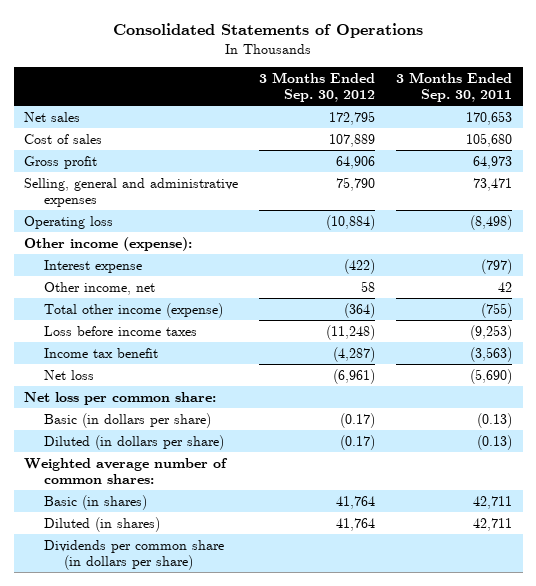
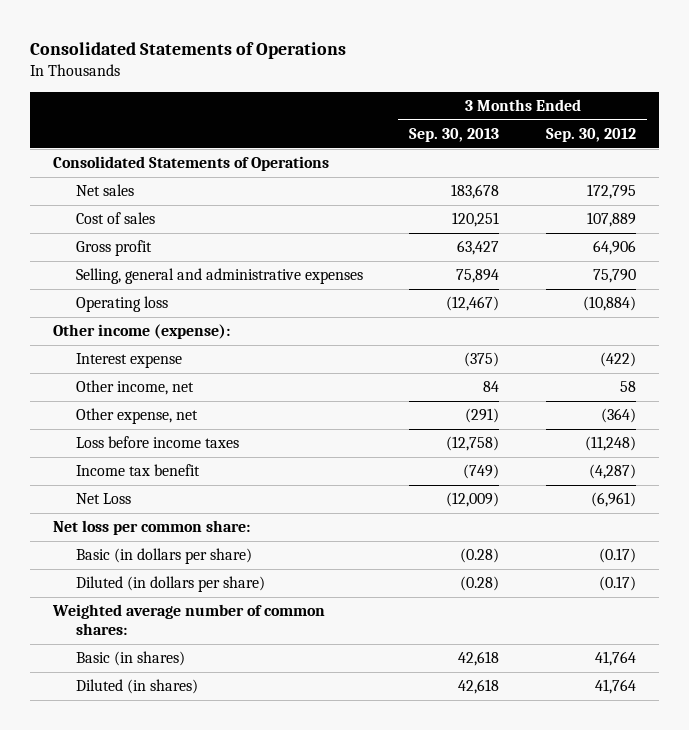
[396,72,513,103] 3 Months Ended Sep. 30, 2011 -> none
none -> [409,127,500,142] Sep. 30, 2013
none -> [53,156,330,172] Consolidated Statements of Operations
[44,302,224,318] Total other income (expense) -> [75,408,198,425] Other expense, net
[44,369,95,380] Net loss -> [75,493,131,505] Net Loss
[44,539,225,570] Dividends per common share (in dollars per share) -> none

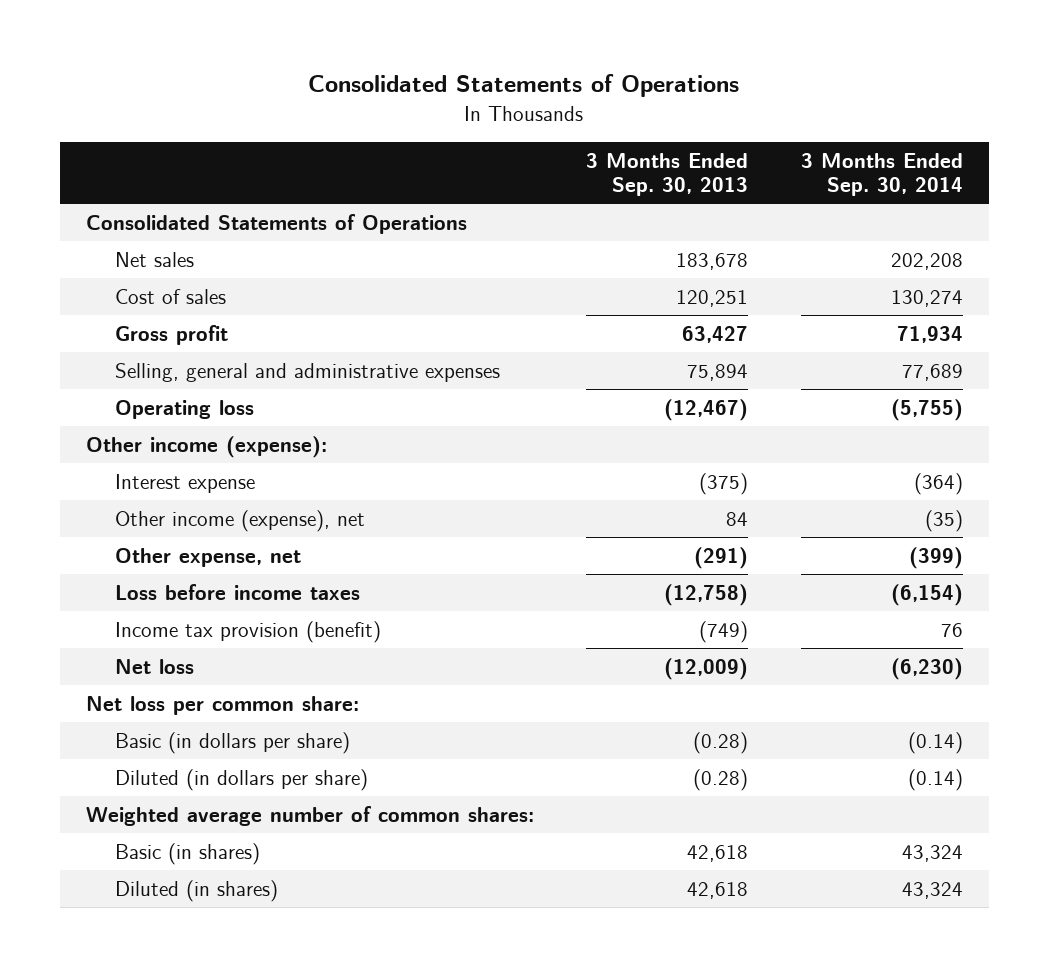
[545,127,636,142] Sep. 30, 2012 -> none
none -> [800,152,963,197] 3 Months Ended Sep. 30, 2014
[75,380,194,396] Other income, net -> [114,509,365,532] Other income (expense), net
[75,464,200,477] Income tax benefit -> [114,620,381,643] Income tax provision (benefit)
[75,493,131,505] Net Loss -> [114,658,194,674] Net loss

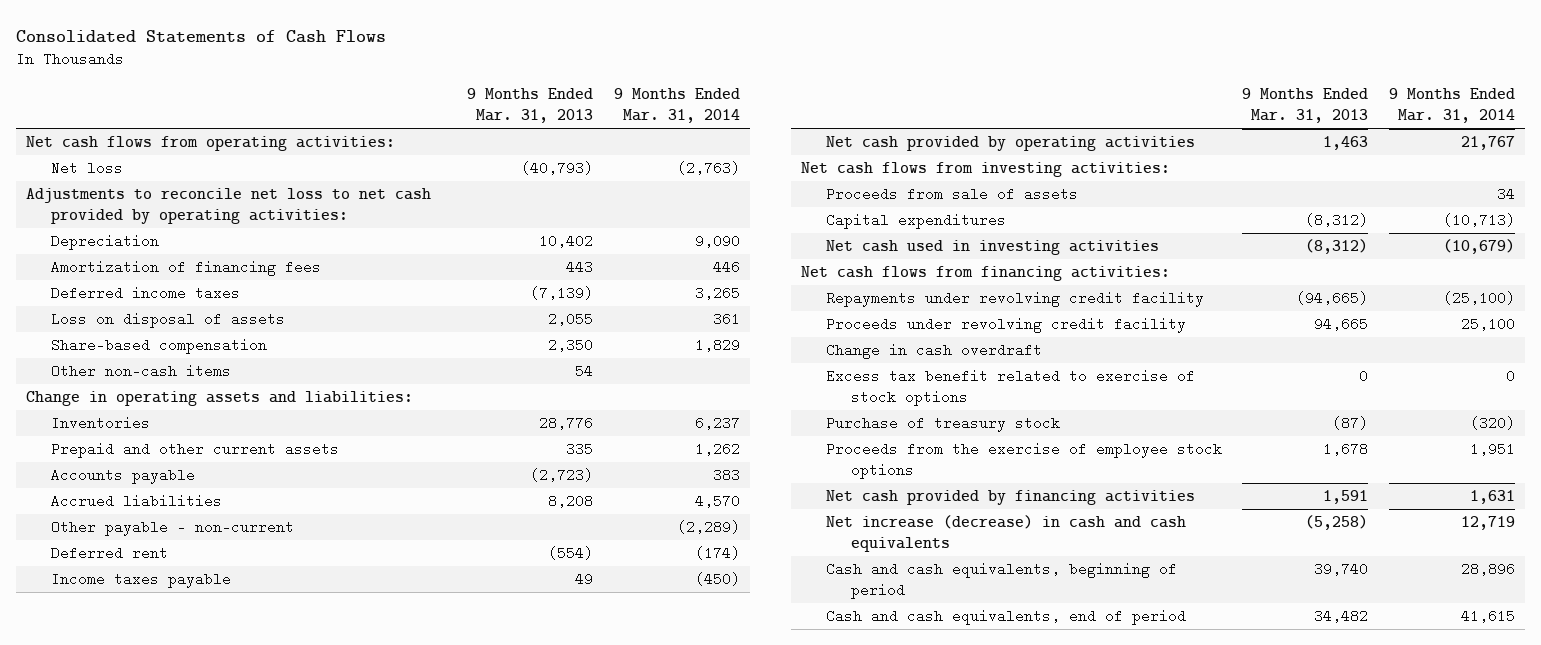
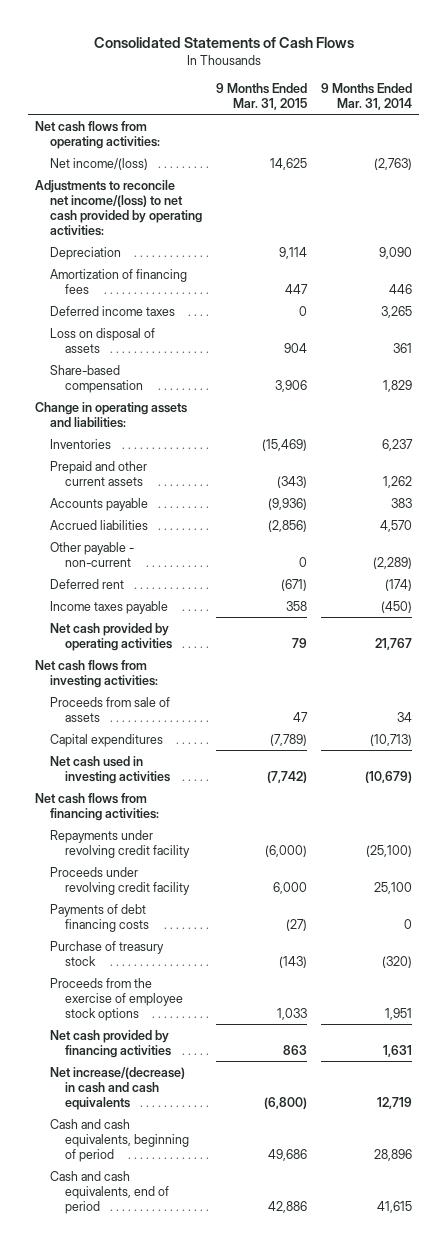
[467,88,594,124] 9 Months Ended Mar. 31, 2013 -> none
none -> [216,82,308,110] 9 Months Ended Mar. 31, 2015
[51,161,124,176] Net loss -> [50,157,149,170] Net income/(loss)
[26,188,432,225] Adjustments to reconcile net loss to net cash provided by operating activities: -> [35,179,203,236] Adjustments to reconcile net income/(loss) to net cash provided by operating activities:
[51,364,232,379] Other non-cash items -> none
[826,343,1043,360] Change in cash overdraft -> none
[826,369,1196,407] Excess tax benefit related to exercise of stock options -> none
none -> [50,903,150,932] Payments of debt financing costs
[826,515,1187,553] Net increase (decrease) in cash and cash equivalents -> [50,1066,186,1110] Net increase/(decrease) in cash and cash equivalents

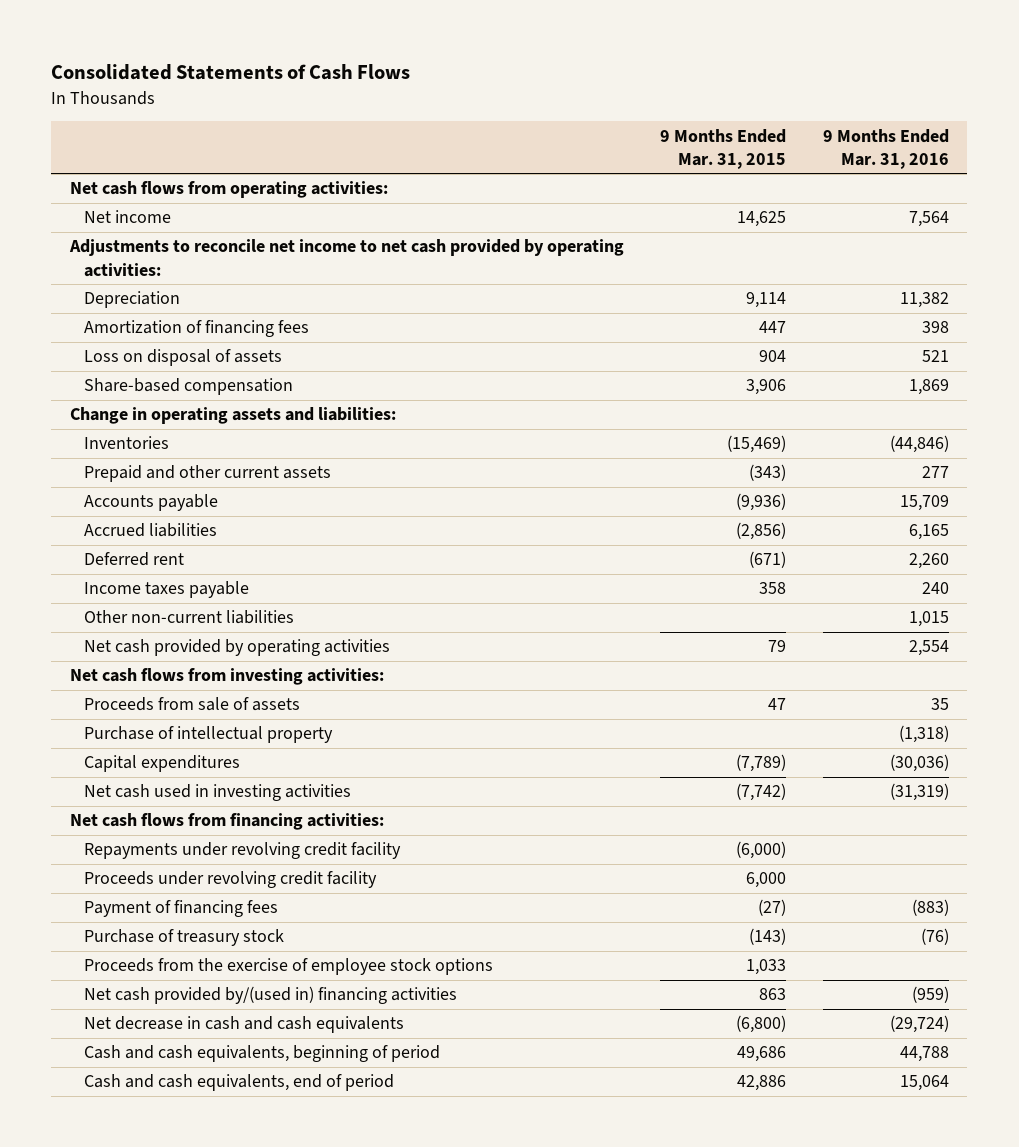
[321,82,413,110] 9 Months Ended Mar. 31, 2014 -> none
none -> [822,128,949,169] 9 Months Ended Mar. 31, 2016
[50,157,149,170] Net income/(loss) -> [83,210,171,224] Net income
[35,179,203,236] Adjustments to reconcile net income/(loss) to net cash provided by operating activities: -> [68,239,624,277] Adjustments to reconcile net income to net cash provided by operating activities:
[50,305,176,316] Deferred income taxes -> none
[50,541,135,567] Other payable - non-current -> none
none -> [83,610,294,625] Other non-current liabilities
none -> [83,726,333,744] Purchase of intellectual property
[50,903,150,932] Payments of debt financing costs -> [83,900,278,918] Payment of financing fees
[50,1029,172,1058] Net cash provided by financing activities -> [83,986,457,1005] Net cash provided by/(used in) financing activities
[50,1066,186,1110] Net increase/(decrease) in cash and cash equivalents -> [83,1016,404,1034] Net decrease in cash and cash equivalents

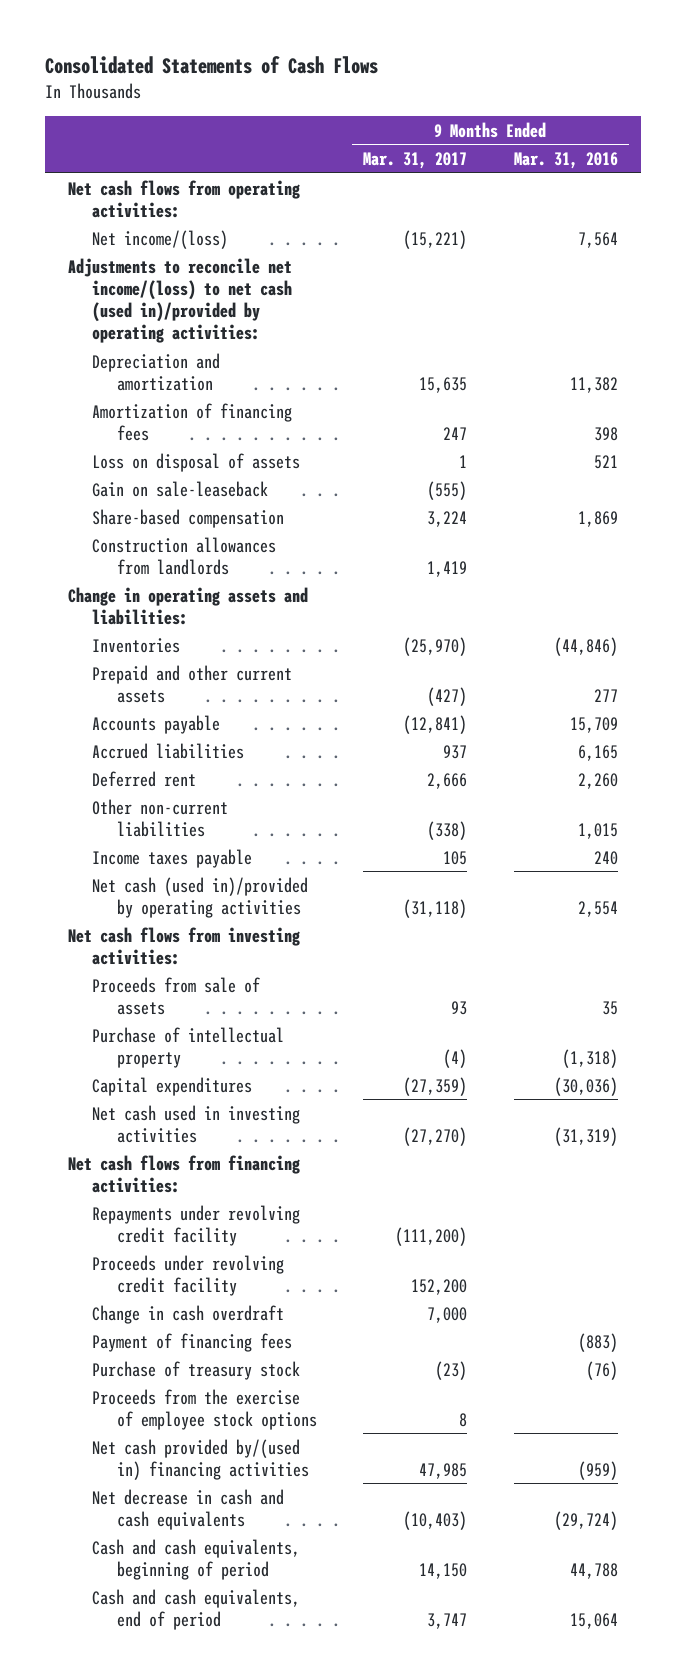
[660,128,787,169] 9 Months Ended Mar. 31, 2015 -> none
none -> [363,151,468,169] Mar. 31, 2017
[83,210,171,224] Net income -> [92,229,229,249] Net income/(loss)
[68,239,624,277] Adjustments to reconcile net income to net cash provided by operating activities: -> [68,257,293,343] Adjustments to reconcile net income/(loss) to net cash (used in)/provided by operating activities:
[83,291,180,309] Depreciation -> [92,352,221,391] Depreciation and amortization
none -> [92,480,269,497] Gain on sale-leaseback
none -> [92,536,277,575] Construction allowances from landlords
[83,581,249,599] Income taxes payable -> [92,848,253,868] Income taxes payable
[83,639,390,657] Net cash provided by operating activities -> [92,876,309,918] Net cash (used in)/provided by operating activities
none -> [92,1304,285,1324] Change in cash overdraft

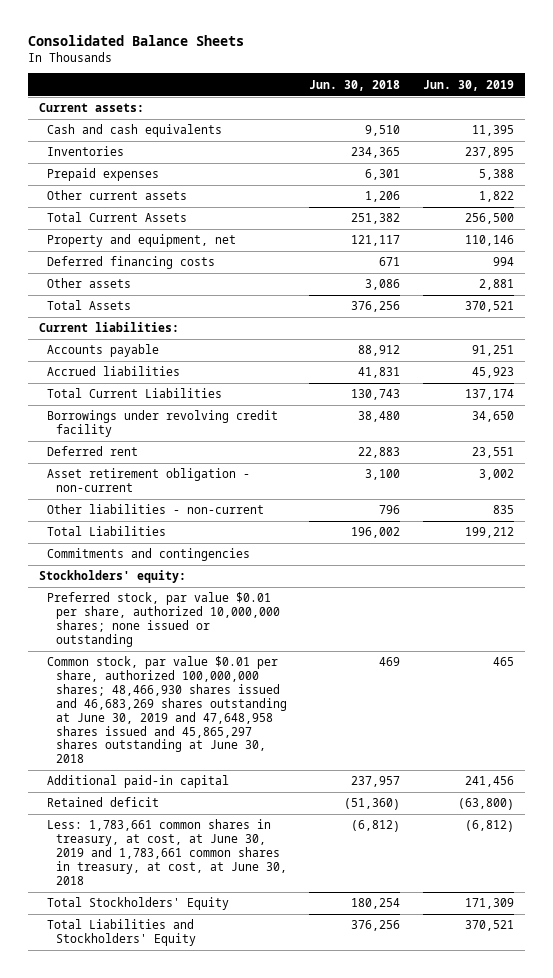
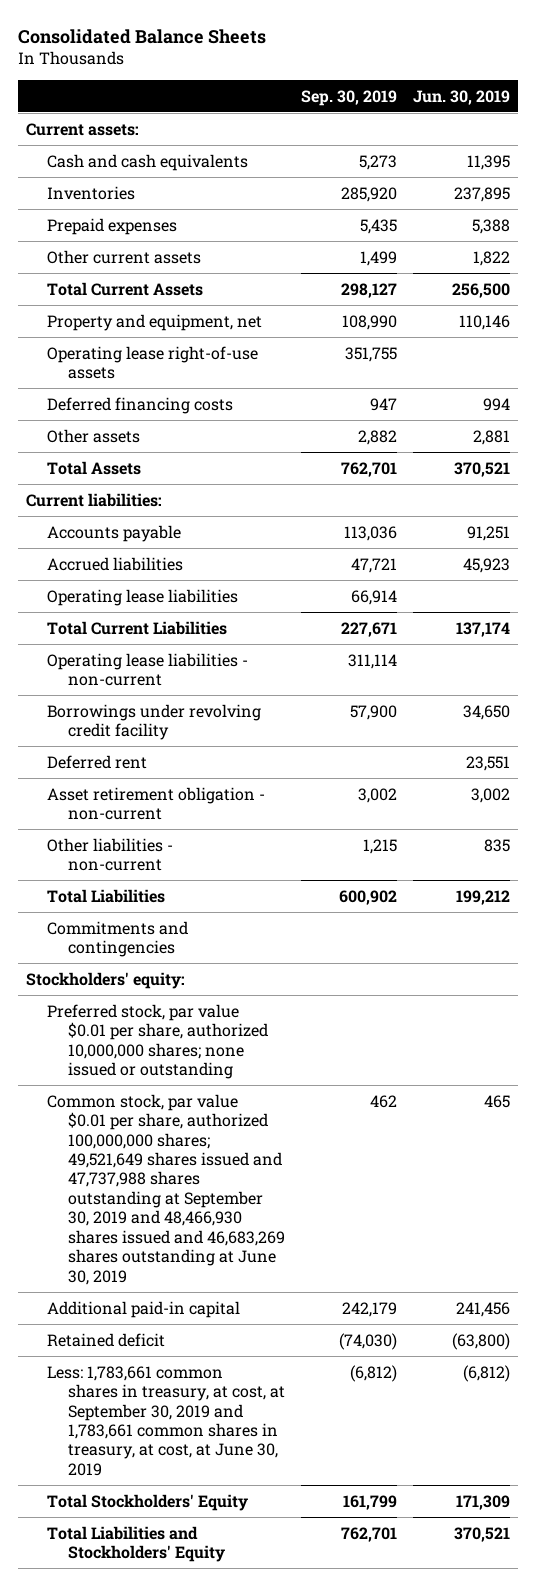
[309,79,401,91] Jun. 30, 2018 -> none
none -> [300,89,397,106] Sep. 30, 2019
none -> [47,345,259,380] Operating lease right-of-use assets
none -> [47,588,239,606] Operating lease liabilities
none -> [47,652,249,687] Operating lease liabilities - non-current
[47,656,288,764] Common stock, par value $0.01 per share, authorized 100,000,000 shares; 48,466,930 shares issued and 46,683,269 shares outstanding at June 30, 2019 and 47,648,958 shares issued and 45,865,297 shares outstanding at June 30, 2018 -> [47,1093,286,1285] Common stock, par value $0.01 per share, authorized 100,000,000 shares; 49,521,649 shares issued and 47,737,988 shares outstanding at September 30, 2019 and 48,466,930 shares issued and 46,683,269 shares outstanding at June 30, 2019
[47,819,288,885] Less: 1,783,661 common shares in treasury, at cost, at June 30, 2019 and 1,783,661 common shares in treasury, at cost, at June 30, 2018 -> [47,1365,286,1476] Less: 1,783,661 common shares in treasury, at cost, at September 30, 2019 and 1,783,661 common shares in treasury, at cost, at June 30, 2019

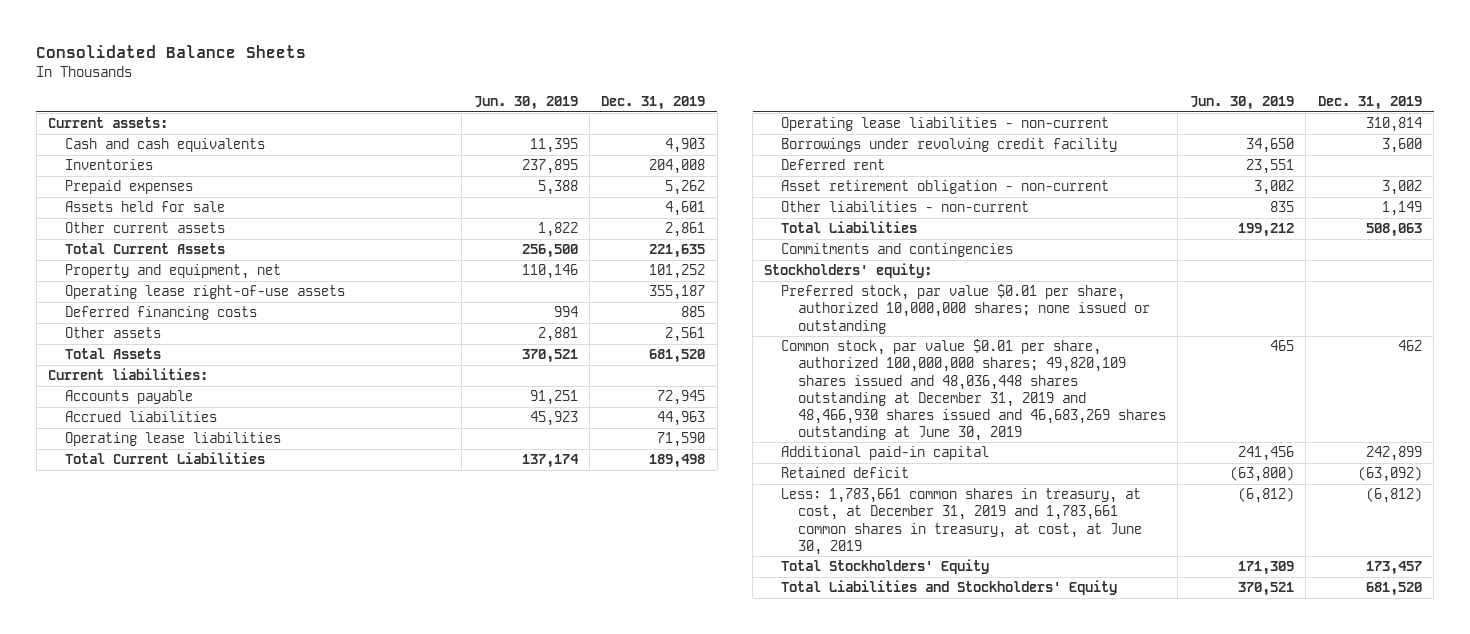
[300,89,397,106] Sep. 30, 2019 -> none
none -> [601,96,706,111] Dec. 31, 2019
none -> [64,201,225,213] Assets held for sale
[47,1093,286,1285] Common stock, par value $0.01 per share, authorized 100,000,000 shares; 49,521,649 shares issued and 47,737,988 shares outstanding at September 30, 2019 and 48,466,930 shares issued and 46,683,269 shares outstanding at June 30, 2019 -> [781,339,1166,442] Common stock, par value $0.01 per share, authorized 100,000,000 shares; 49,820,109 shares issued and 48,036,448 shares outstanding at December 31, 2019 and 48,466,930 shares issued and 46,683,269 shares outstanding at June 30, 2019
[47,1365,286,1476] Less: 1,783,661 common shares in treasury, at cost, at September 30, 2019 and 1,783,661 common shares in treasury, at cost, at June 30, 2019 -> [781,488,1142,555] Less: 1,783,661 common shares in treasury, at cost, at December 31, 2019 and 1,783,661 common shares in treasury, at cost, at June 30, 2019

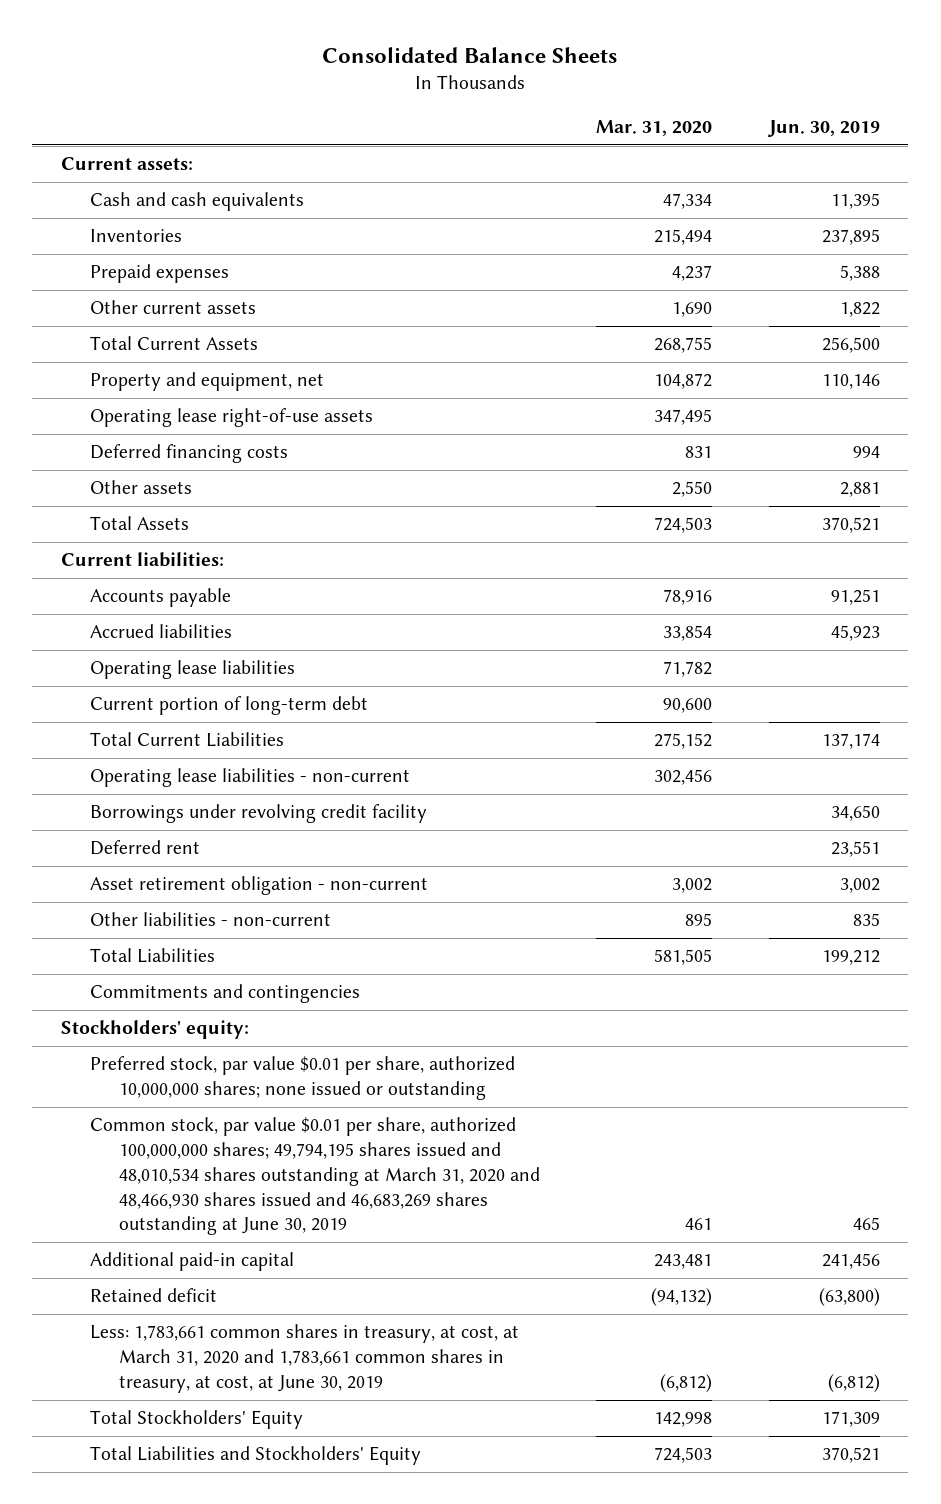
[601,96,706,111] Dec. 31, 2019 -> none
none -> [596,119,713,136] Mar. 31, 2020
[64,201,225,213] Assets held for sale -> none
none -> [89,696,368,716] Current portion of long-term debt
[781,339,1166,442] Common stock, par value $0.01 per share, authorized 100,000,000 shares; 49,820,109 shares issued and 48,036,448 shares outstanding at December 31, 2019 and 48,466,930 shares issued and 46,683,269 shares outstanding at June 30, 2019 -> [89,1117,540,1236] Common stock, par value $0.01 per share, authorized 100,000,000 shares; 49,794,195 shares issued and 48,010,534 shares outstanding at March 31, 2020 and 48,466,930 shares issued and 46,683,269 shares outstanding at June 30, 2019
[781,488,1142,555] Less: 1,783,661 common shares in treasury, at cost, at December 31, 2019 and 1,783,661 common shares in treasury, at cost, at June 30, 2019 -> [89,1324,519,1393] Less: 1,783,661 common shares in treasury, at cost, at March 31, 2020 and 1,783,661 common shares in treasury, at cost, at June 30, 2019

